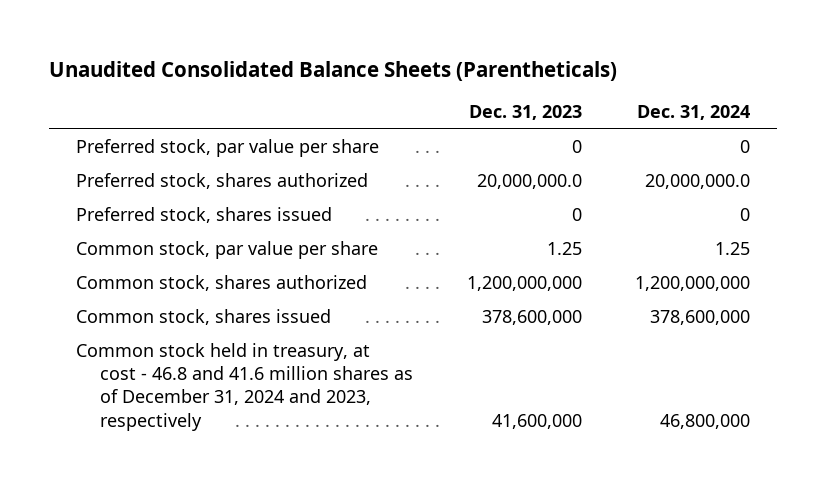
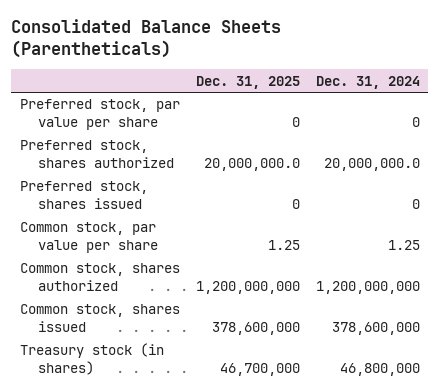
[49,61,618,82] Unaudited Consolidated Balance Sheets (Parentheticals) -> [11,19,282,59] Consolidated Balance Sheets (Parentheticals)
[468,105,582,121] Dec. 31, 2023 -> none
none -> [195,75,300,89] Dec. 31, 2025
[75,343,414,431] Common stock held in treasury, at cost - 46.8 and 41.6 million shares as of December 31, 2024 and 2023, respectively -> [19,343,164,376] Treasury stock (in shares)

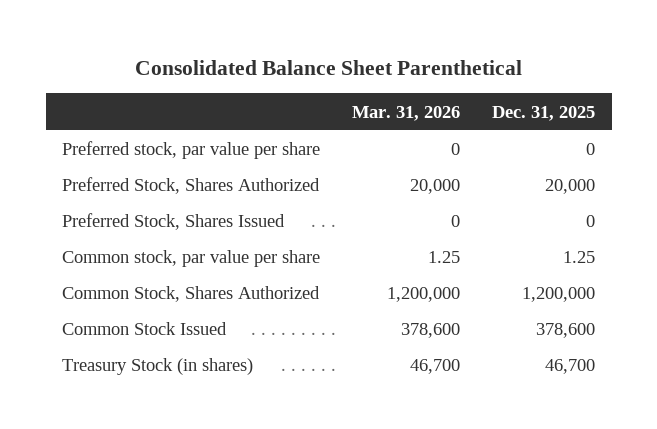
[11,19,282,59] Consolidated Balance Sheets (Parentheticals) -> [134,59,522,75] Consolidated Balance Sheet Parenthetical
[316,75,421,89] Dec. 31, 2024 -> none
none -> [352,105,461,121] Mar. 31, 2026
[19,140,174,169] Preferred stock, shares authorized -> [61,177,320,195] Preferred Stock, Shares Authorized
[203,158,300,172] 20,000,000.0 -> [545,179,596,195] 20,000
[19,181,148,210] Preferred stock, shares issued -> [61,213,285,231] Preferred Stock, Shares Issued
[19,263,180,292] Common stock, shares authorized -> [61,286,320,303] Common Stock, Shares Authorized
[195,281,300,295] 1,200,000,000 -> [522,287,596,303] 1,200,000
[19,304,180,333] Common stock, shares issued -> [61,322,227,336] Common Stock Issued
[211,322,300,336] 378,600,000 -> [536,323,596,339] 378,600
[19,343,164,376] Treasury stock (in shares) -> [61,358,253,376] Treasury Stock (in shares)
[219,363,300,377] 46,700,000 -> [545,359,596,375] 46,700

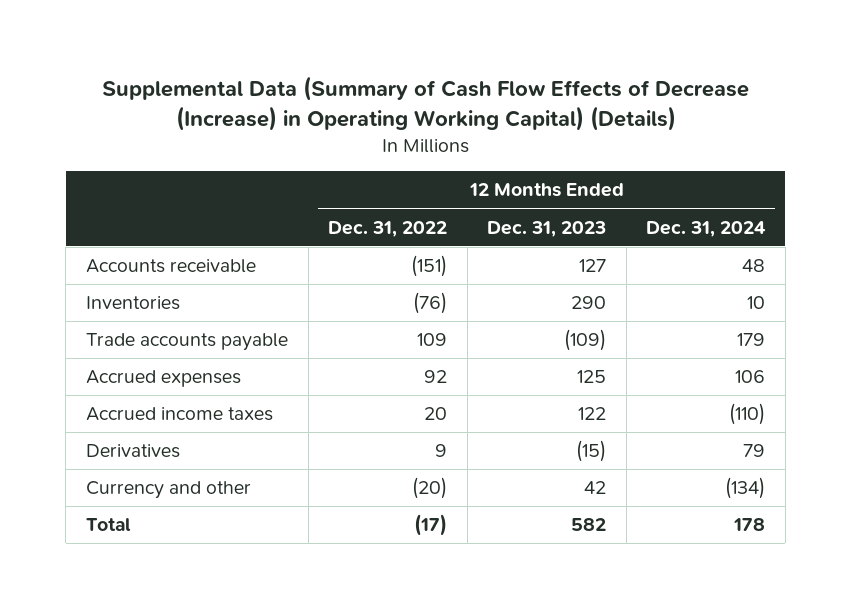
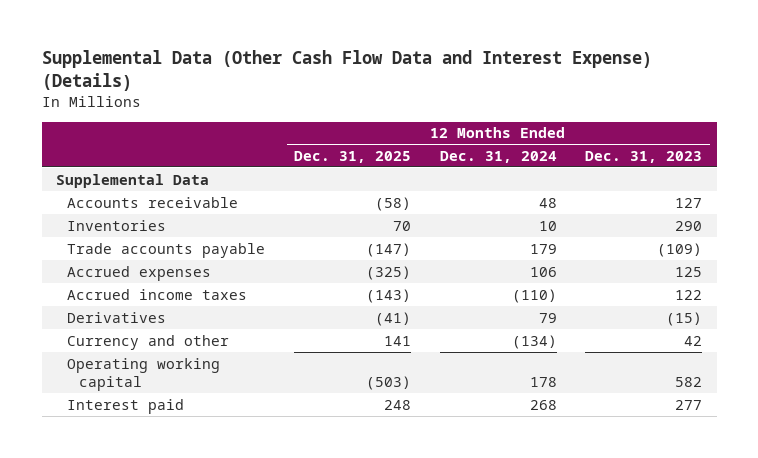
[101,75,749,131] Supplemental Data (Summary of Cash Flow Effects of Decrease (Increase) in Operating Working Capital) (Details) -> [41,50,652,92] Supplemental Data (Other Cash Flow Data and Interest Expense) (Details)
[328,220,448,237] Dec. 31, 2022 -> none
none -> [293,150,411,163] Dec. 31, 2025
none -> [55,173,209,188] Supplemental Data
[85,518,131,532] Total -> [67,357,221,391] Operating working capital
none -> [67,398,185,414] Interest paid

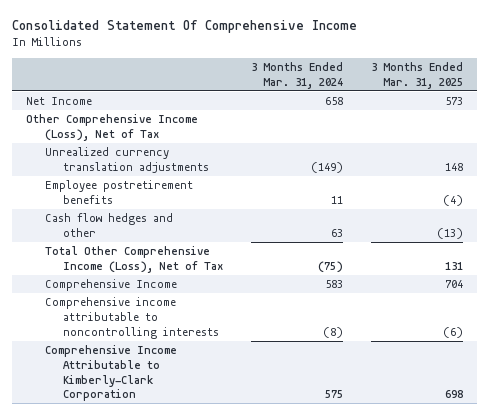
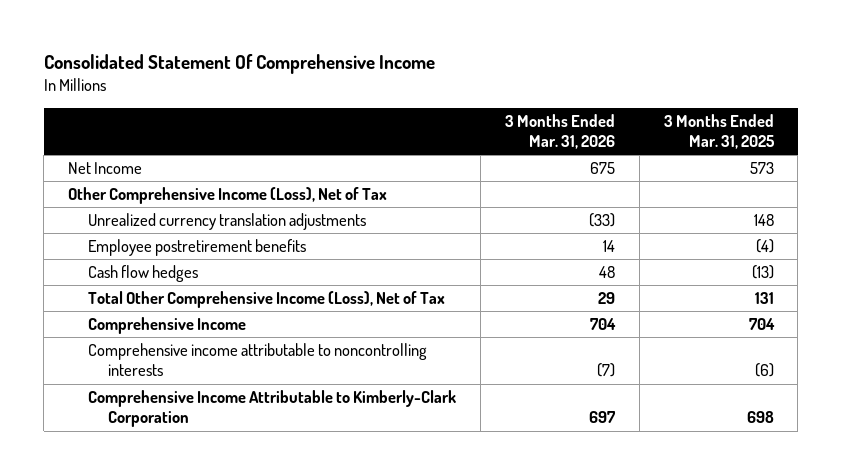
[251,62,344,89] 3 Months Ended Mar. 31, 2024 -> none
none -> [504,113,615,150] 3 Months Ended Mar. 31, 2026
[44,213,173,237] Cash flow hedges and other -> [88,265,199,283] Cash flow hedges

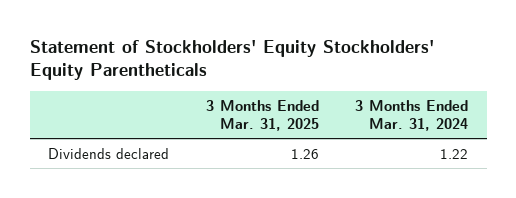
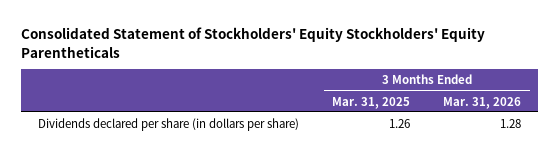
[29,39,434,81] Statement of Stockholders' Equity Stockholders' Equity Parentheticals -> [21,27,486,58] Consolidated Statement of Stockholders' Equity Stockholders' Equity Parentheticals
[355,99,469,132] 3 Months Ended Mar. 31, 2024 -> none
none -> [443,96,522,109] Mar. 31, 2026
[47,147,169,159] Dividends declared -> [37,117,299,131] Dividends declared per share (in dollars per share)

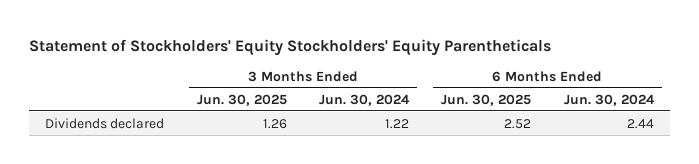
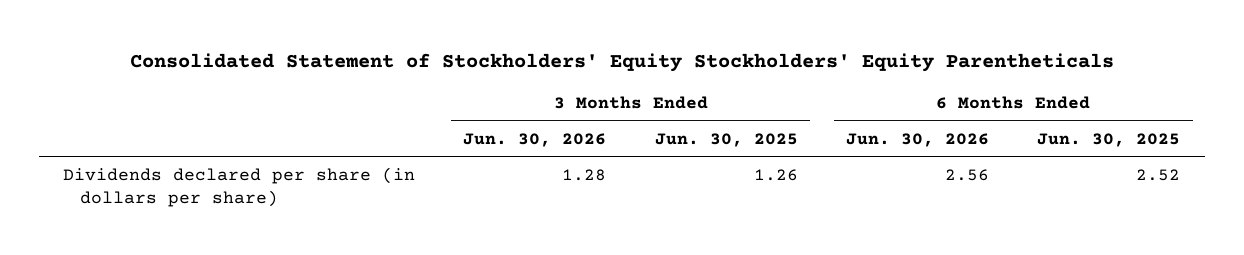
[29,39,552,57] Statement of Stockholders' Equity Stockholders' Equity Parentheticals -> [129,52,1114,72] Consolidated Statement of Stockholders' Equity Stockholders' Equity Parentheticals
[319,93,411,106] Jun. 30, 2024 -> none
[563,93,655,106] Jun. 30, 2024 -> none
none -> [463,132,607,147] Jun. 30, 2026
none -> [846,132,990,147] Jun. 30, 2026
[45,117,165,129] Dividends declared -> [63,167,416,207] Dividends declared per share (in dollars per share)

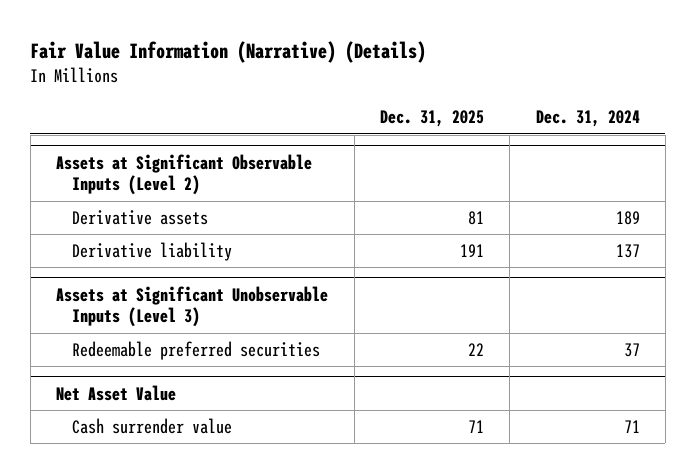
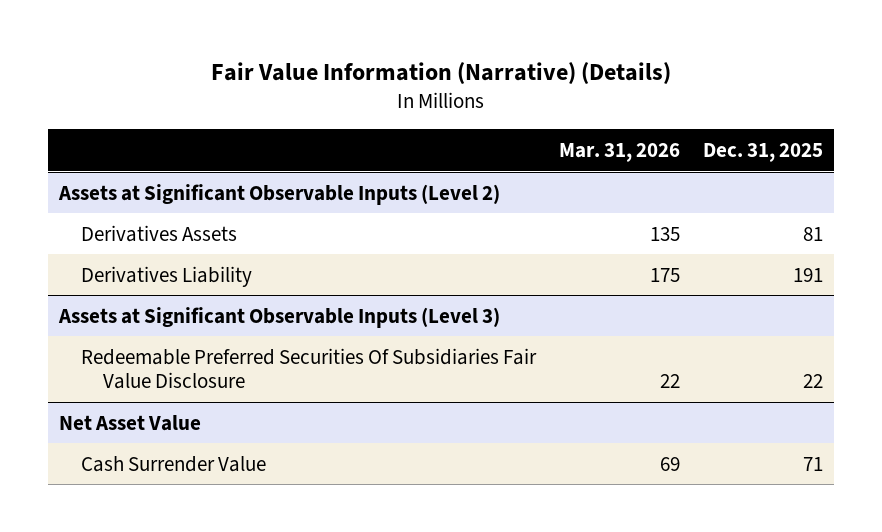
[535,110,640,128] Dec. 31, 2024 -> none
none -> [558,142,680,162] Mar. 31, 2026
[72,210,209,226] Derivative assets -> [81,224,238,242] Derivatives Assets
[72,242,233,262] Derivative liability -> [81,265,253,287] Derivatives Liability
[56,285,329,328] Assets at Significant Unobservable Inputs (Level 3) -> [58,306,501,328] Assets at Significant Observable Inputs (Level 3)
[72,341,321,361] Redeemable preferred securities -> [81,347,538,390] Redeemable Preferred Securities Of Subsidiaries Fair Value Disclosure
[72,418,233,435] Cash surrender value -> [81,455,267,472] Cash Surrender Value

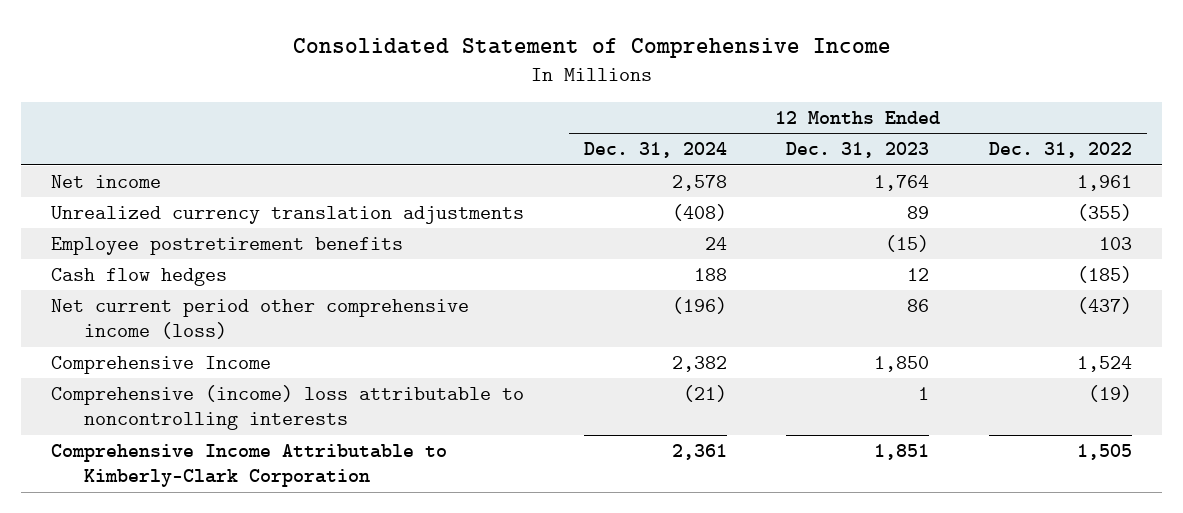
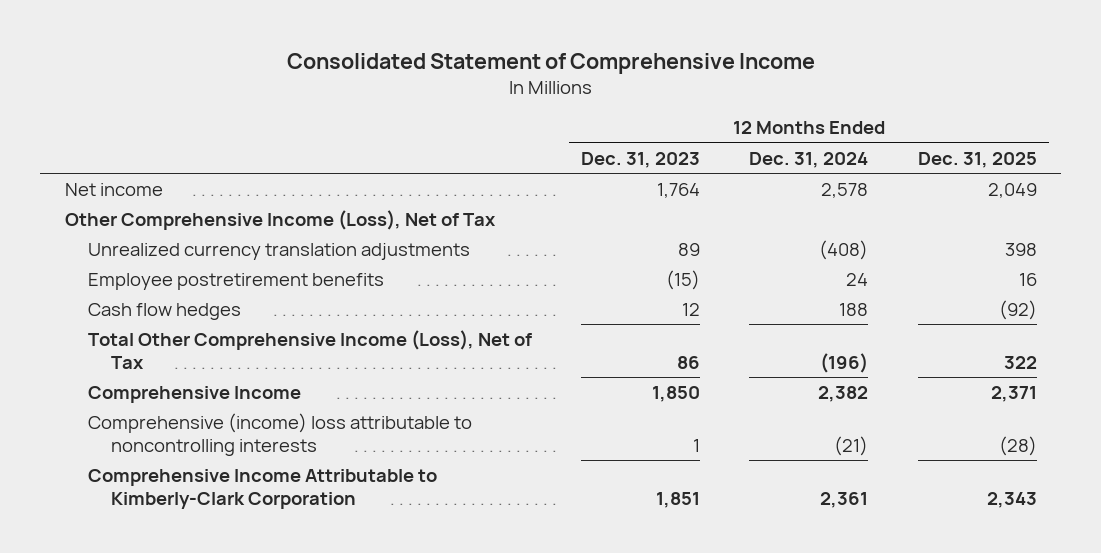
[989,142,1133,159] Dec. 31, 2022 -> none
none -> [917,151,1037,168] Dec. 31, 2025
none -> [64,209,496,230] Other Comprehensive Income (Loss), Net of Tax
[51,299,470,340] Net current period other comprehensive income (loss) -> [88,329,533,369] Total Other Comprehensive Income (Loss), Net of Tax

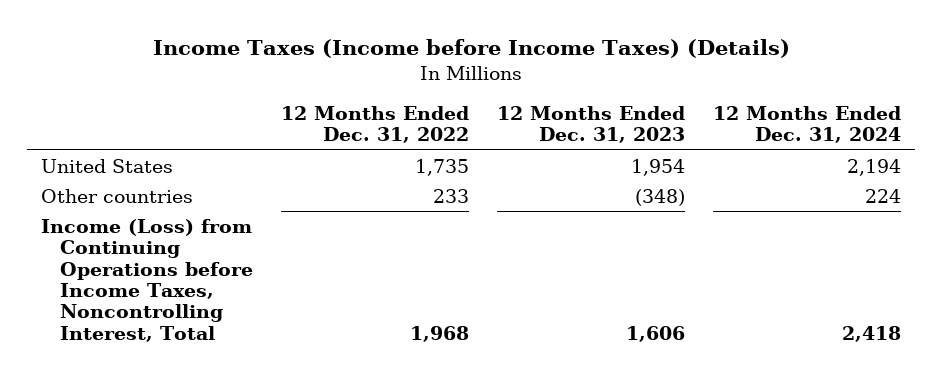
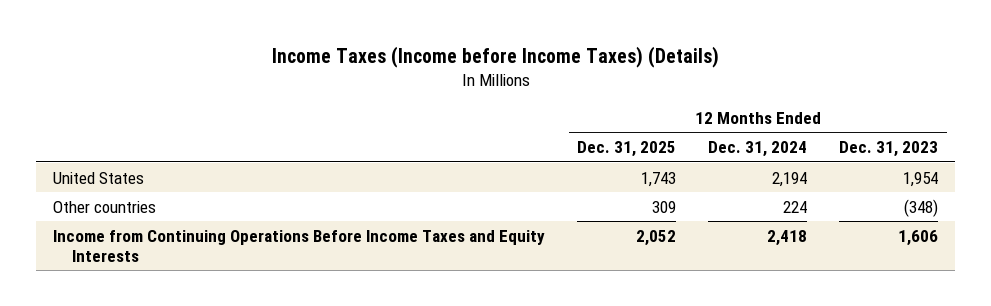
[280,105,469,144] 12 Months Ended Dec. 31, 2022 -> none
none -> [576,141,676,158] Dec. 31, 2025
[40,218,253,342] Income (Loss) from Continuing Operations before Income Taxes, Noncontrolling Interest, Total -> [52,229,545,262] Income from Continuing Operations Before Income Taxes and Equity Interests

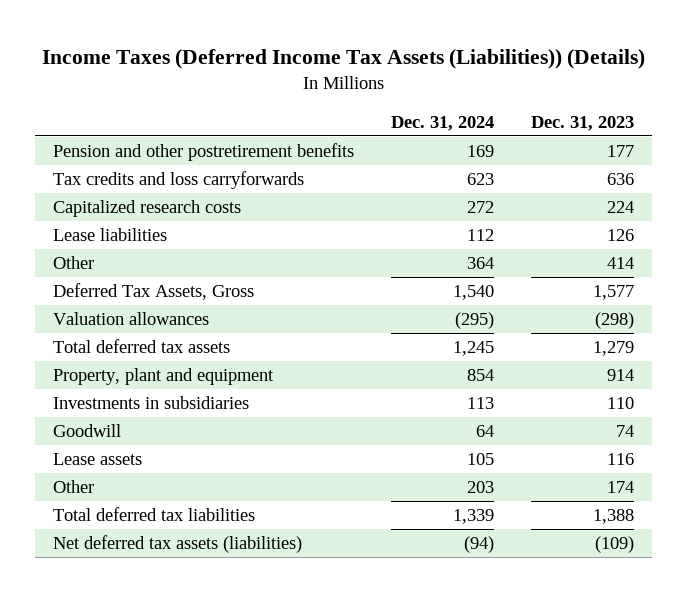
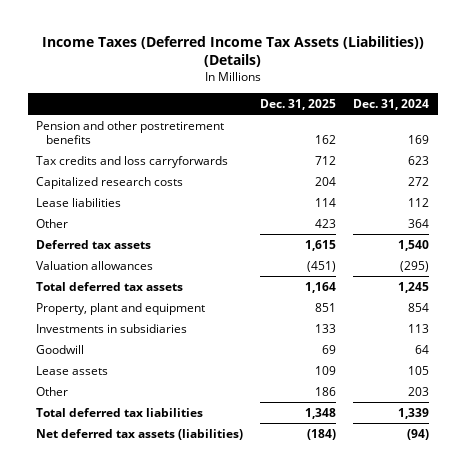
[530,115,634,131] Dec. 31, 2023 -> none
none -> [260,98,337,110] Dec. 31, 2025
[53,283,255,301] Deferred Tax Assets, Gross -> [36,239,152,249] Deferred tax assets

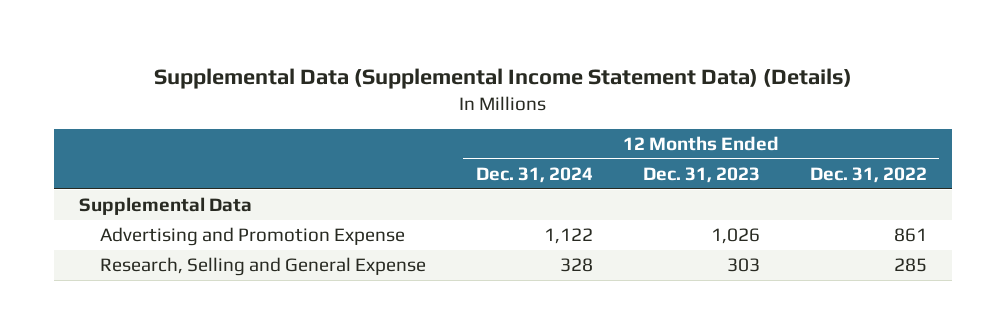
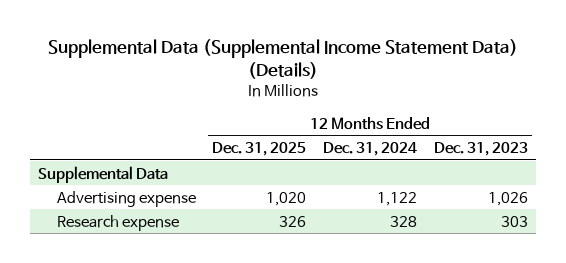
[809,166,927,183] Dec. 31, 2022 -> none
none -> [212,142,307,157] Dec. 31, 2025
[99,227,405,247] Advertising and Promotion Expense -> [56,190,196,207] Advertising expense
[99,257,426,277] Research, Selling and General Expense -> [56,214,179,231] Research expense

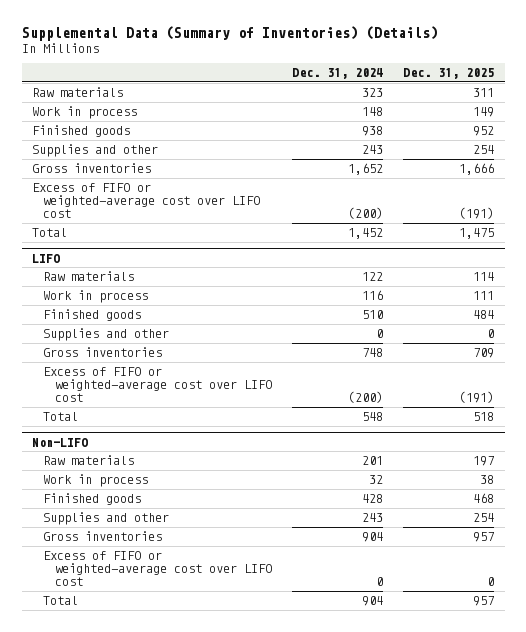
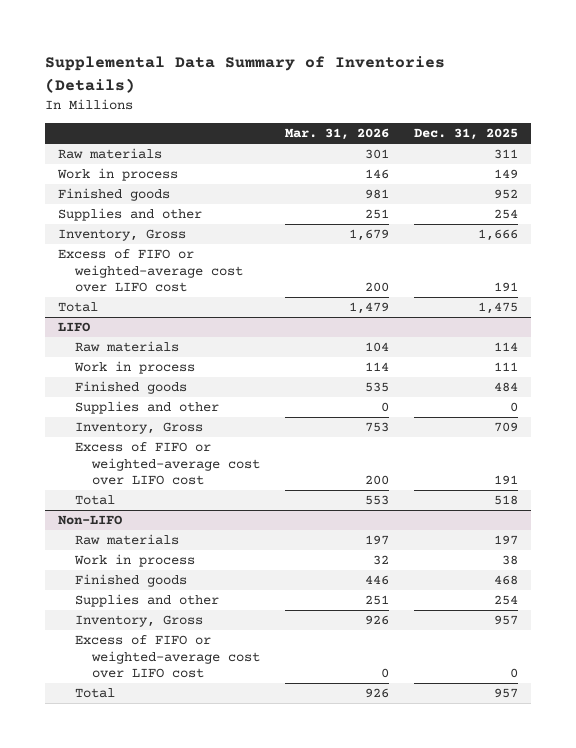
[21,26,438,42] Supplemental Data (Summary of Inventories) (Details) -> [45,56,446,93] Supplemental Data Summary of Inventories (Details)
[292,68,384,80] Dec. 31, 2024 -> none
none -> [285,128,390,141] Mar. 31, 2026
[31,163,151,174] Gross inventories -> [58,229,187,242] Inventory, Gross
[459,207,495,220] (191) -> [494,282,519,293] 191
[43,347,163,358] Gross inventories -> [74,422,203,435] Inventory, Gross
[459,391,495,404] (191) -> [494,475,519,486] 191
[43,531,163,542] Gross inventories -> [74,615,203,628] Inventory, Gross

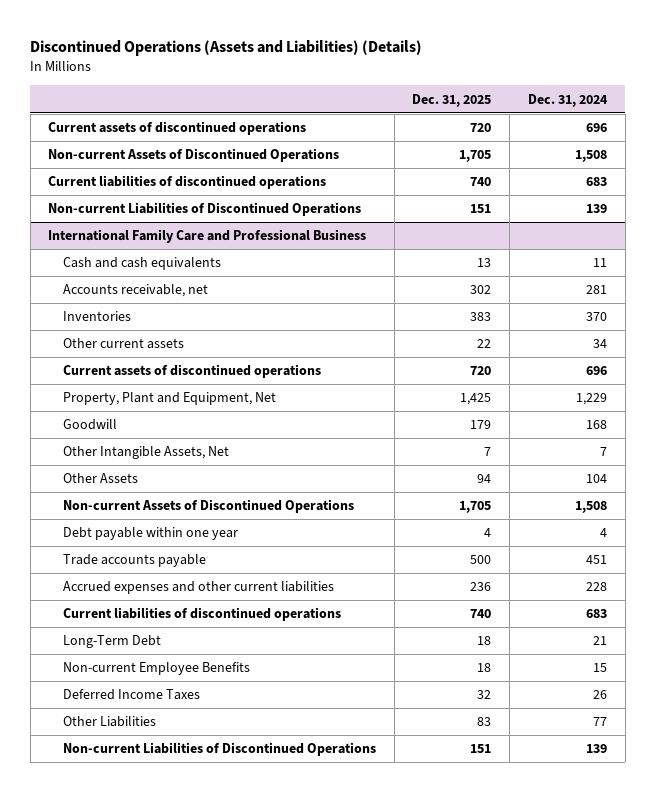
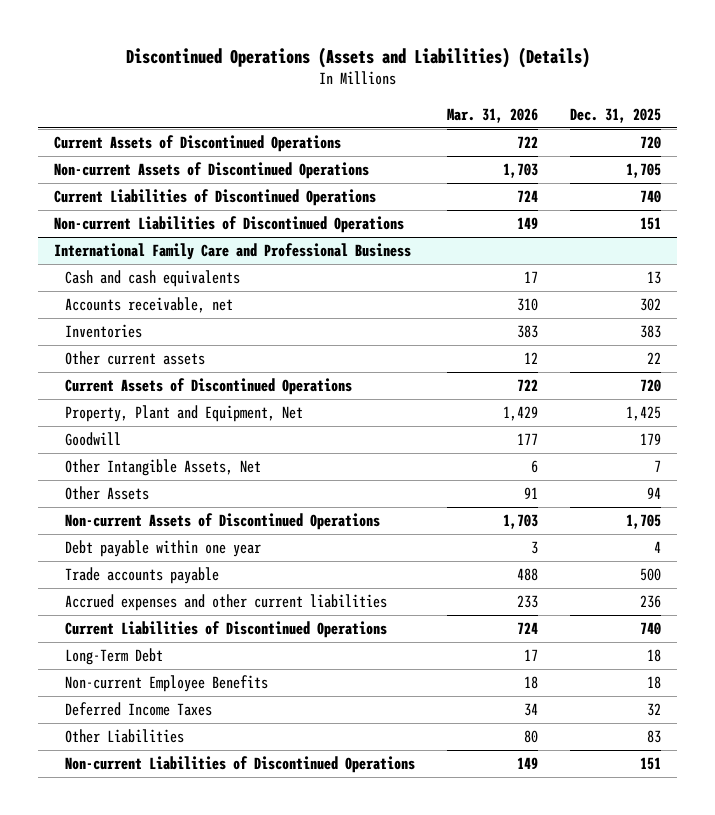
[527,93,608,107] Dec. 31, 2024 -> none
none -> [447,107,539,123] Mar. 31, 2026
[48,121,307,136] Current assets of discontinued operations -> [53,135,341,153] Current Assets of Discontinued Operations
[48,175,327,190] Current liabilities of discontinued operations -> [53,189,376,207] Current Liabilities of Discontinued Operations
[63,364,322,379] Current assets of discontinued operations -> [65,378,353,396] Current Assets of Discontinued Operations
[63,607,342,622] Current liabilities of discontinued operations -> [65,621,388,639] Current Liabilities of Discontinued Operations

